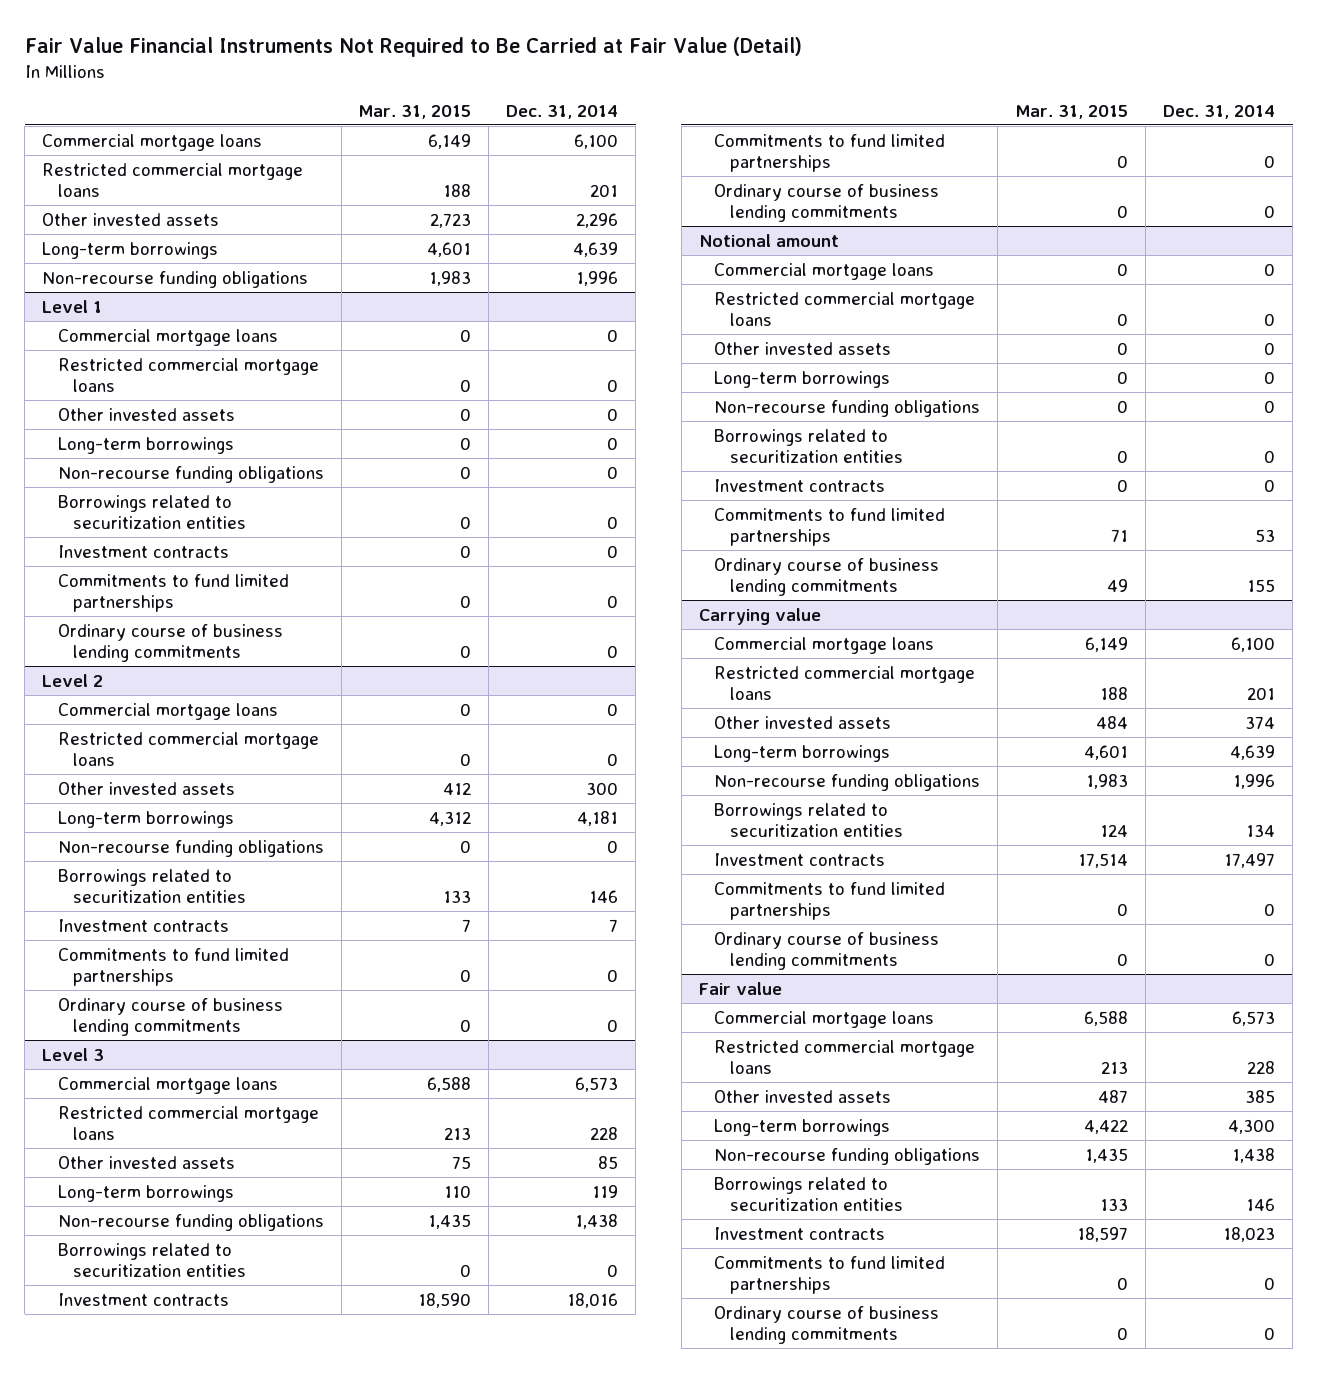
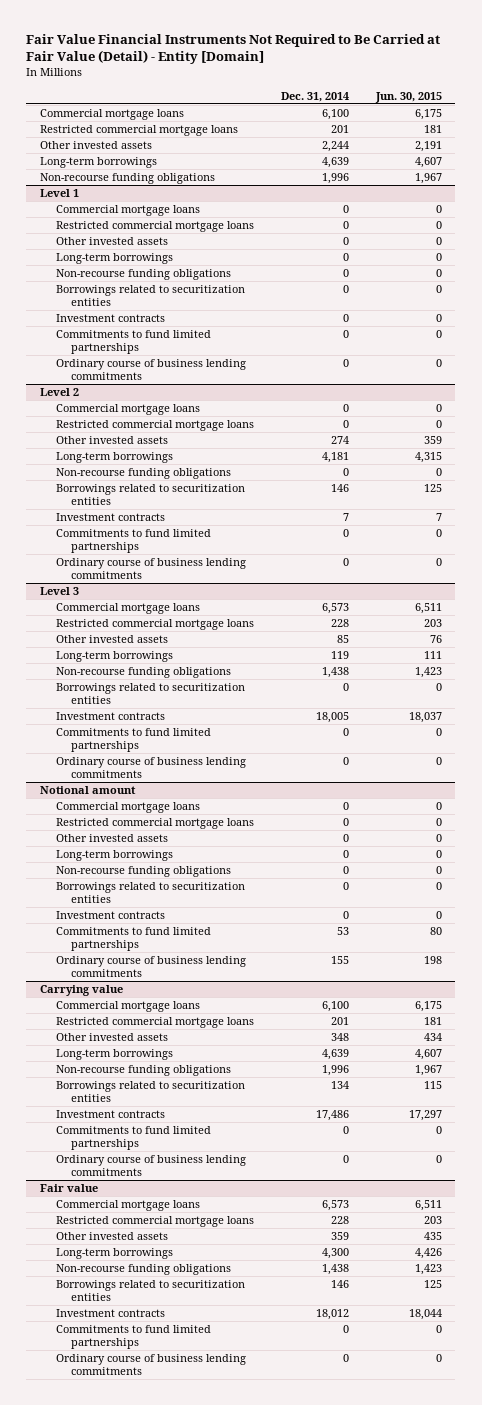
[24,37,802,58] Fair Value Financial Instruments Not Required to Be Carried at Fair Value (Detail) -> [26,33,441,65] Fair Value Financial Instruments Not Required to Be Carried at Fair Value (Detail) - Entity [Domain]
[358,104,472,119] Mar. 31, 2015 -> none
none -> [374,91,442,103] Jun. 30, 2015
[576,212,619,228] 2,296 -> [321,141,349,153] 2,244
[586,781,619,795] 300 -> [330,436,349,445] 274
[567,1292,619,1308] 18,016 -> [315,712,349,724] 18,005
[1245,715,1276,729] 374 -> [330,1033,349,1042] 348
[1224,852,1276,868] 17,497 -> [315,1110,349,1122] 17,486
[1245,1089,1276,1103] 385 -> [330,1232,349,1241] 359
[1223,1226,1276,1242] 18,023 -> [315,1309,349,1321] 18,012

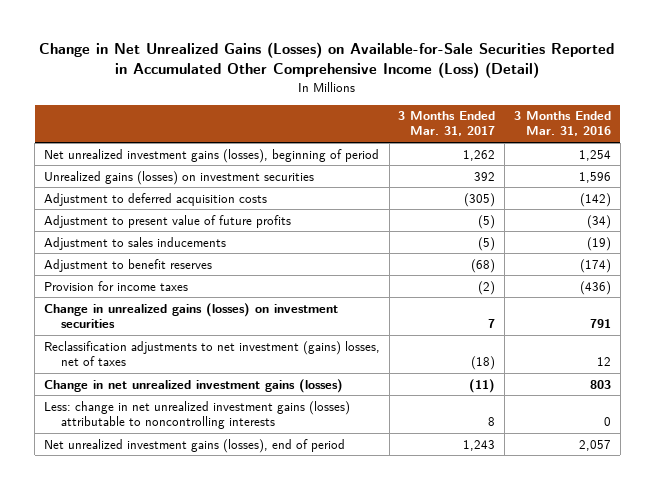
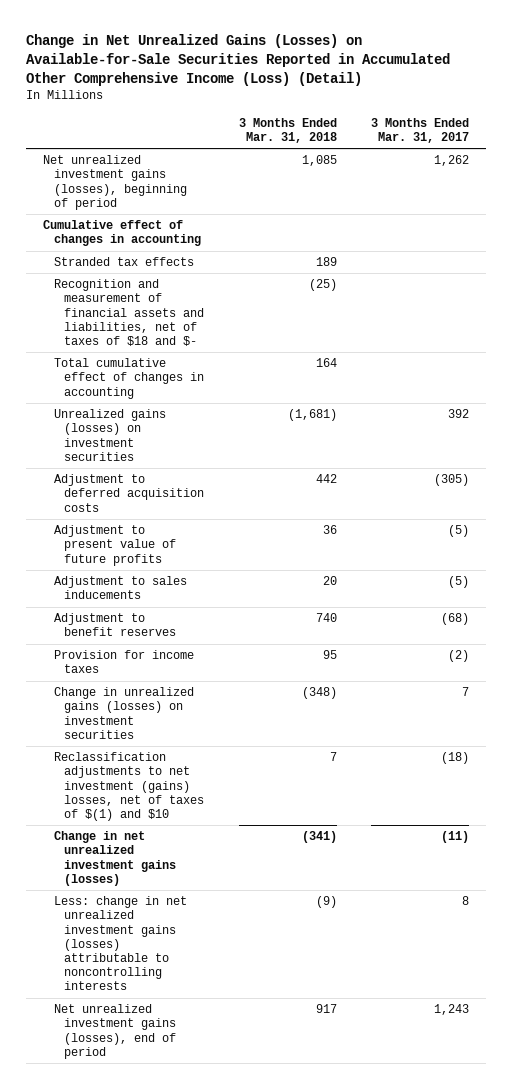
[514,111,612,137] 3 Months Ended Mar. 31, 2016 -> none
none -> [238,117,337,144] 3 Months Ended Mar. 31, 2018
none -> [43,220,201,247] Cumulative effect of changes in accounting
none -> [53,257,194,267] Stranded tax effects
none -> [53,279,205,347] Recognition and measurement of financial assets and liabilities, net of taxes of $18 and $-
none -> [53,358,205,399] Total cumulative effect of changes in accounting
[43,340,380,366] Reclassification adjustments to net investment (gains) losses, net of taxes -> [53,752,205,822] Reclassification adjustments to net investment (gains) losses, net of taxes of $(1) and $10

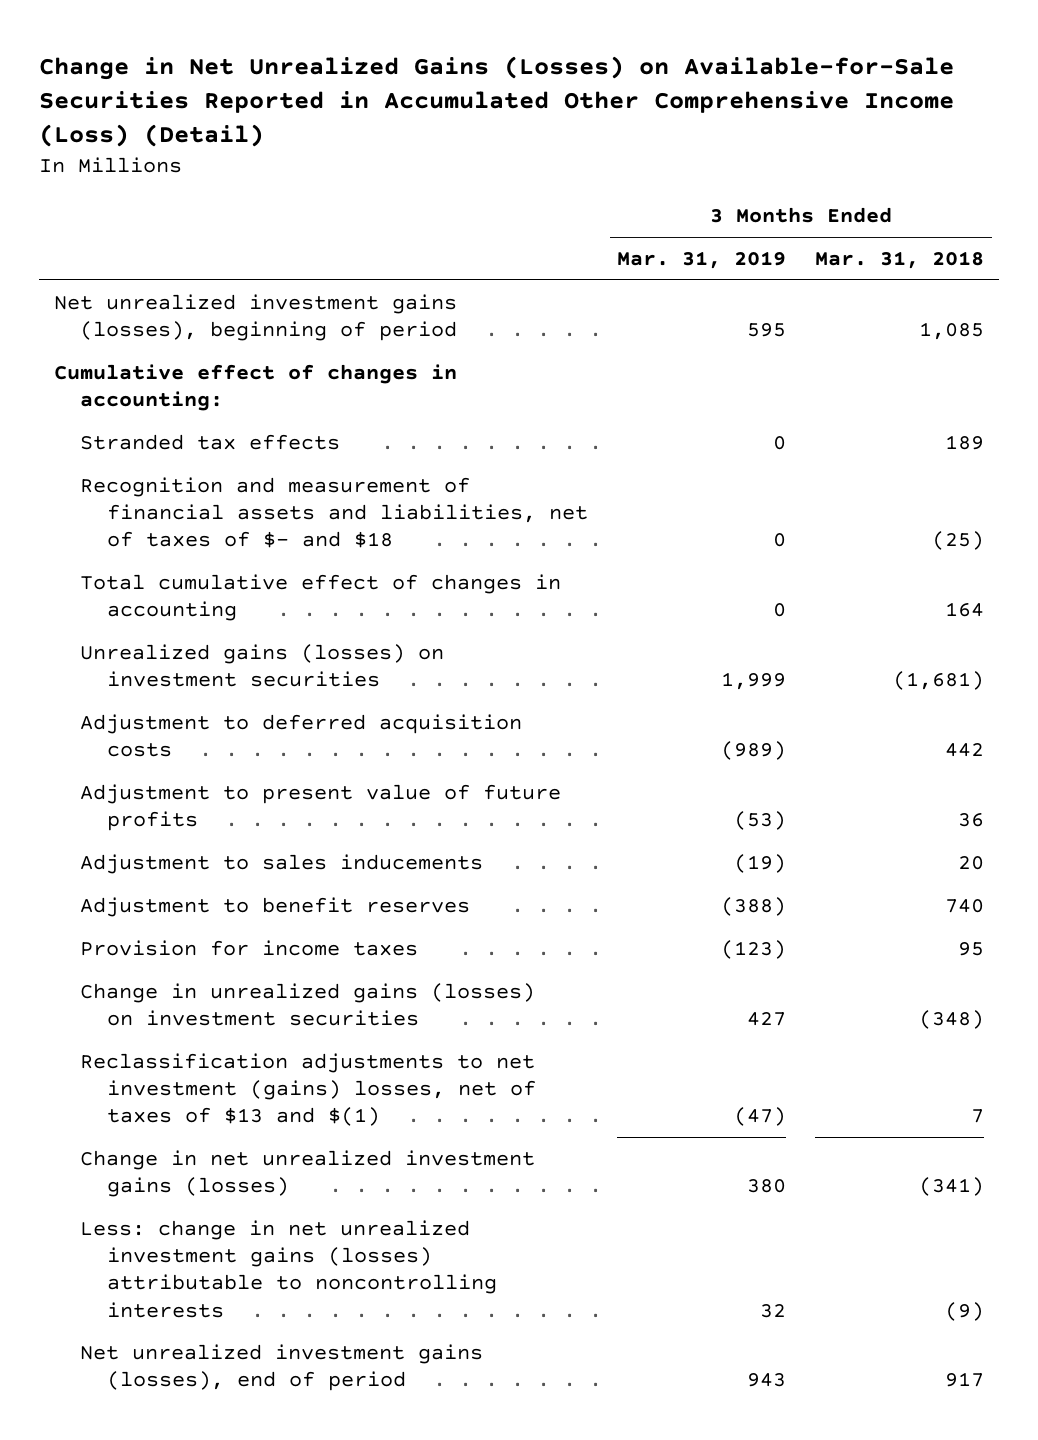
[371,117,470,144] 3 Months Ended Mar. 31, 2017 -> none
none -> [616,250,786,269] Mar. 31, 2019
[43,220,201,247] Cumulative effect of changes in accounting -> [53,363,457,412] Cumulative effect of changes in accounting:
[53,279,205,347] Recognition and measurement of financial assets and liabilities, net of taxes of $18 and $- -> [80,476,588,549] Recognition and measurement of financial assets and liabilities, net of taxes of $- and $18
[53,752,205,822] Reclassification adjustments to net investment (gains) losses, net of taxes of $(1) and $10 -> [80,1052,536,1127] Reclassification adjustments to net investment (gains) losses, net of taxes of $13 and $(1)

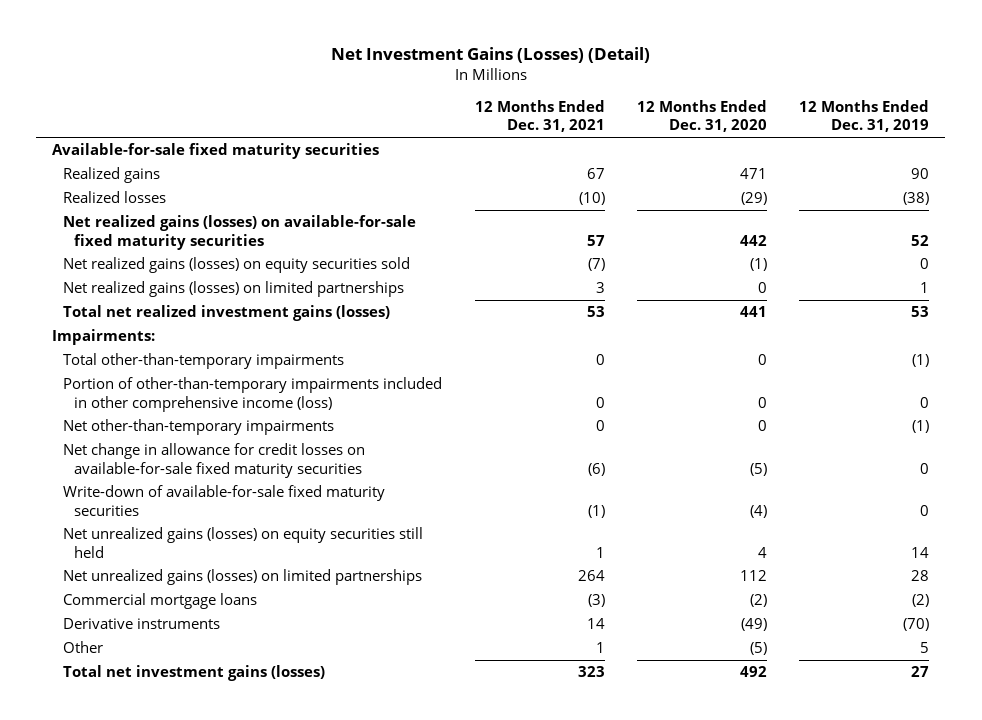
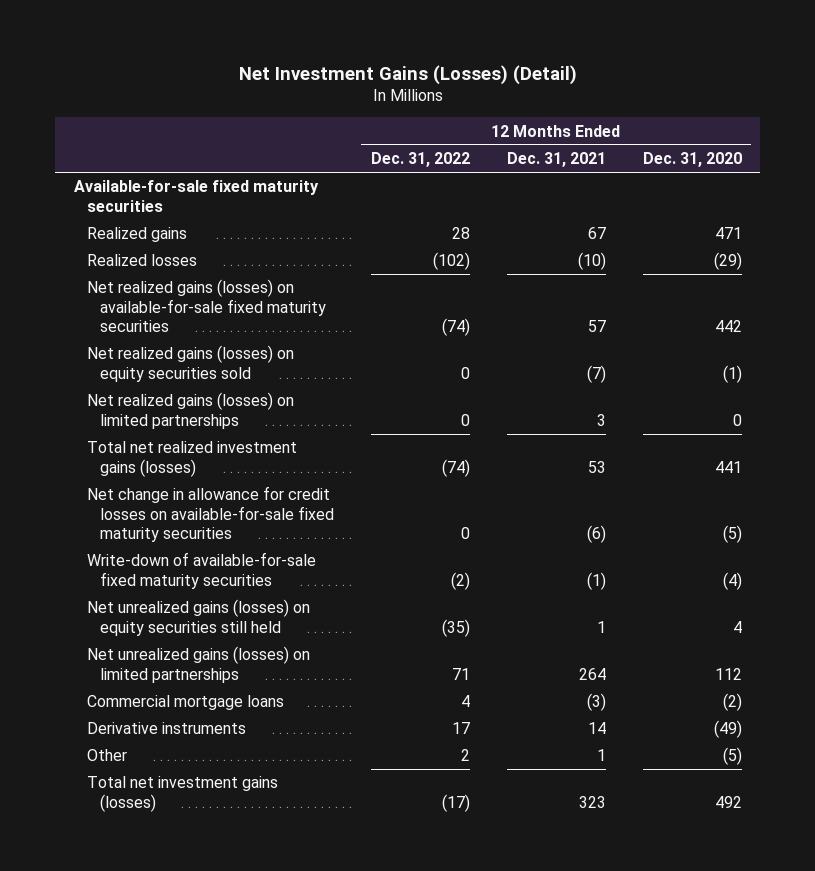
[799,100,930,133] 12 Months Ended Dec. 31, 2019 -> none
none -> [370,152,470,168] Dec. 31, 2022
[52,329,156,346] Impairments: -> none
[63,353,345,370] Total other-than-temporary impairments -> none
[63,377,443,412] Portion of other-than-temporary impairments included in other comprehensive income (loss) -> none
[63,419,335,436] Net other-than-temporary impairments -> none

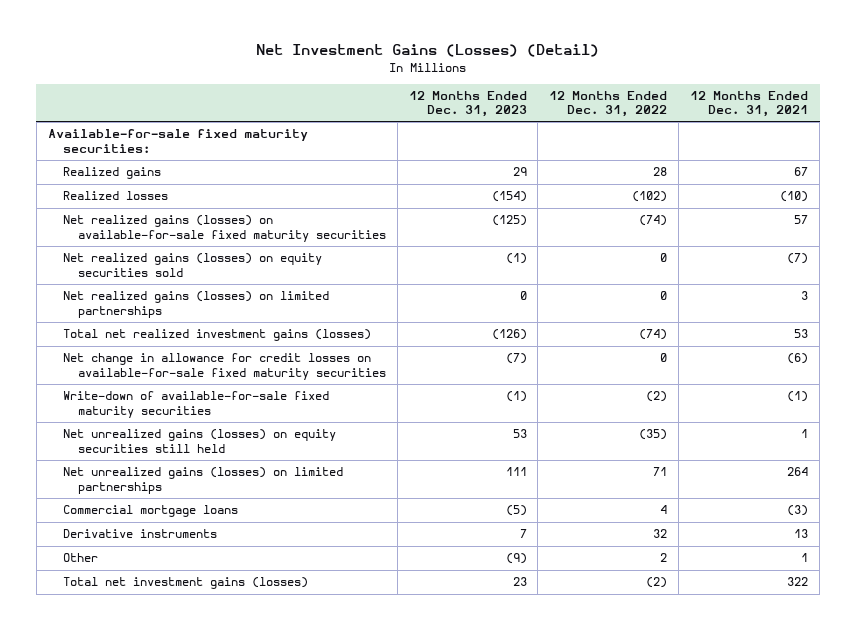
[642,152,742,168] Dec. 31, 2020 -> none
none -> [408,91,527,118] 12 Months Ended Dec. 31, 2023
[73,180,319,212] Available-for-sale fixed maturity securities -> [47,129,308,153] Available-for-sale fixed maturity securities:
[451,722,470,735] 17 -> [653,529,668,539] 32
[587,722,606,735] 14 -> [794,529,809,539] 13
[441,793,470,812] (17) -> [646,577,668,589] (2)
[578,795,606,808] 323 -> [787,577,809,587] 322

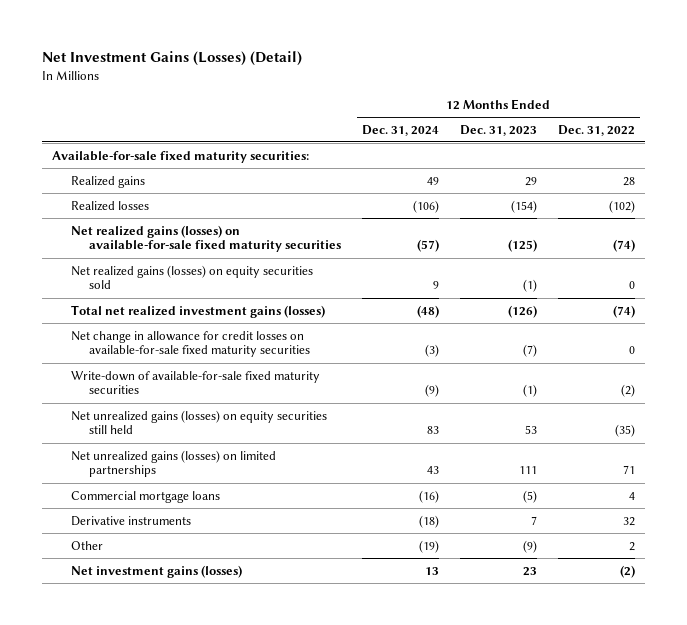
[690,91,809,118] 12 Months Ended Dec. 31, 2021 -> none
none -> [362,124,440,136] Dec. 31, 2024
[62,291,329,318] Net realized gains (losses) on limited partnerships -> none
[62,577,308,590] Total net investment gains (losses) -> [70,564,242,578] Net investment gains (losses)

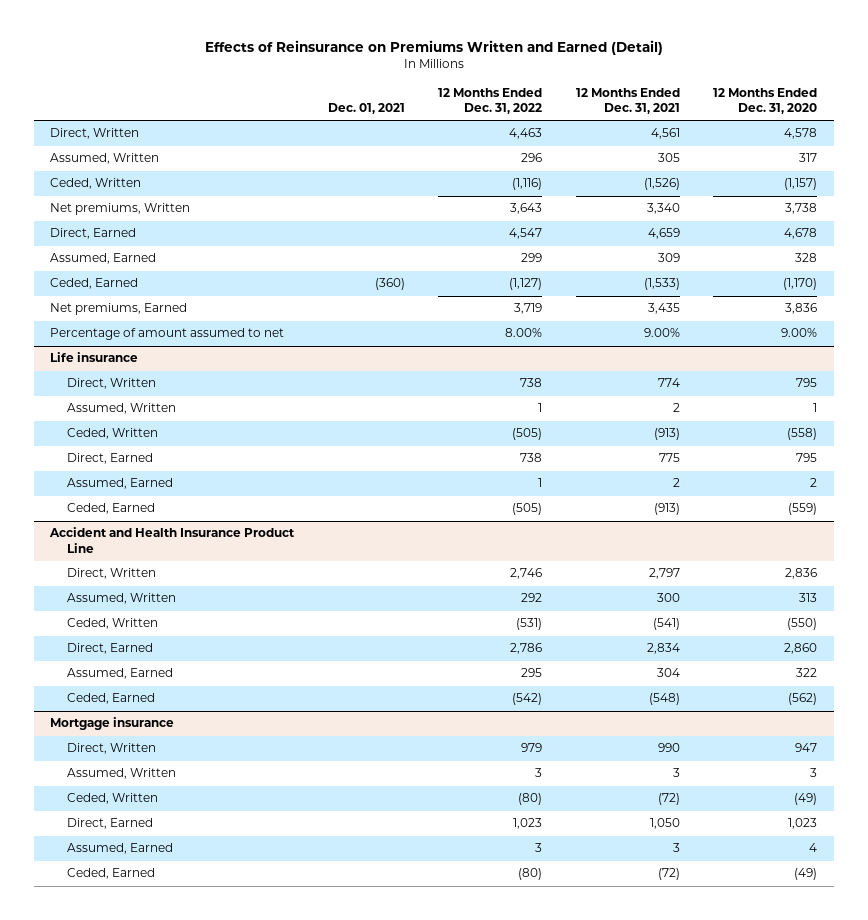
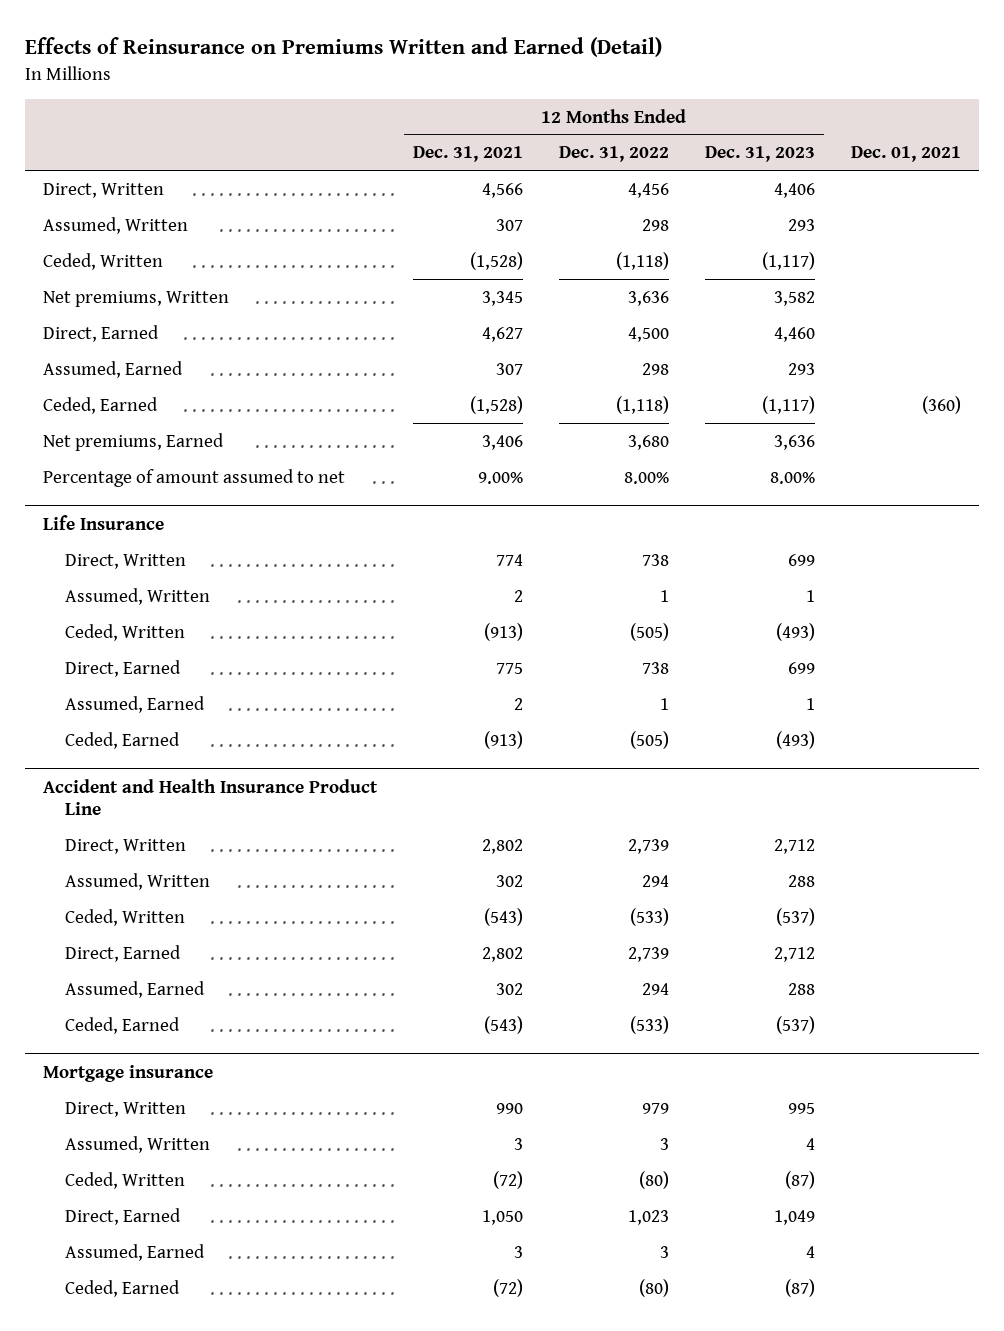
[713,87,818,115] 12 Months Ended Dec. 31, 2020 -> none
none -> [704,146,815,163] Dec. 31, 2023
[509,128,543,140] 4,463 -> [627,182,669,198] 4,456
[650,128,680,140] 4,561 -> [481,182,523,198] 4,566
[521,153,543,163] 296 -> [641,218,669,231] 298
[657,153,680,163] 305 -> [495,218,523,231] 307
[512,178,543,191] (1,116) -> [615,251,669,270] (1,118)
[643,178,680,191] (1,526) -> [469,251,523,270] (1,528)
[510,203,543,215] 3,643 -> [627,290,669,306] 3,636
[646,203,680,215] 3,340 -> [481,290,523,306] 3,345
[509,228,543,240] 4,547 -> [627,326,669,342] 4,500
[647,228,680,240] 4,659 -> [481,326,523,342] 4,627
[521,253,543,263] 299 -> [641,362,669,375] 298
[657,253,680,263] 309 -> [495,362,523,375] 307
[509,278,543,291] (1,127) -> [615,395,669,414] (1,118)
[643,278,680,291] (1,533) -> [469,395,523,414] (1,528)
[514,303,543,315] 3,719 -> [627,434,669,450] 3,680
[647,303,680,315] 3,435 -> [481,434,523,450] 3,406
[50,352,139,363] Life insurance -> [42,514,164,530] Life Insurance
[510,568,543,580] 2,746 -> [627,838,669,854] 2,739
[648,568,680,580] 2,797 -> [481,838,523,854] 2,802
[521,593,543,603] 292 -> [641,874,669,887] 294
[656,593,680,603] 300 -> [495,874,523,887] 302
[516,618,543,631] (531) -> [629,907,669,926] (533)
[652,618,680,631] (541) -> [483,907,523,926] (543)
[510,643,543,655] 2,786 -> [627,946,669,962] 2,739
[646,643,680,655] 2,834 -> [481,946,523,962] 2,802
[521,668,543,678] 295 -> [641,982,669,995] 294
[656,668,680,678] 304 -> [495,982,523,995] 302
[512,693,543,706] (542) -> [629,1015,669,1034] (533)
[648,693,680,706] (548) -> [483,1015,523,1034] (543)

